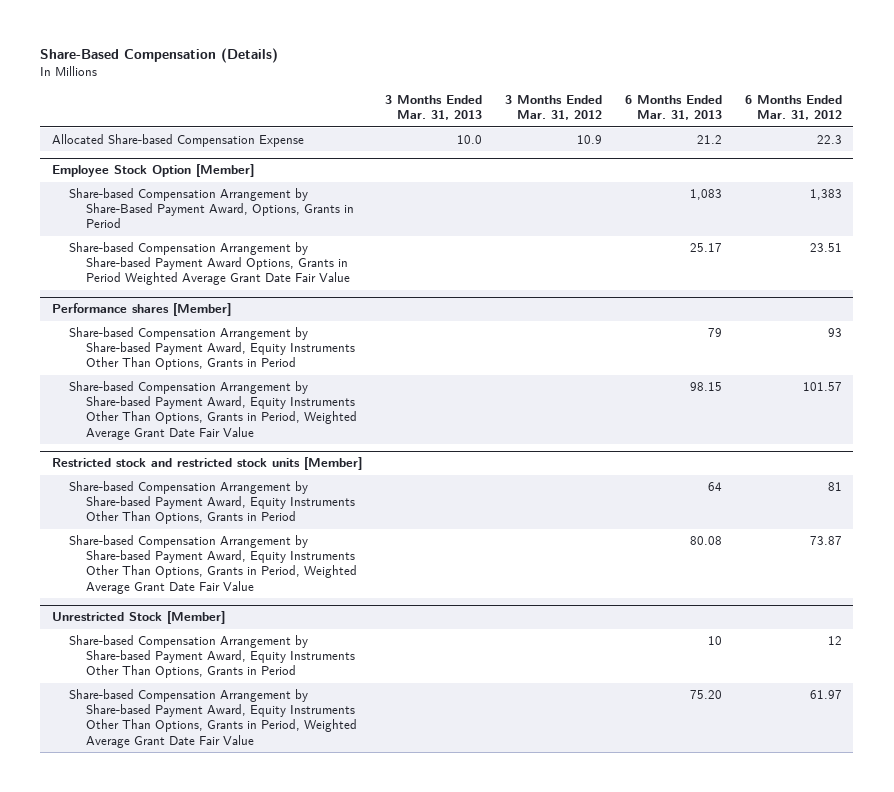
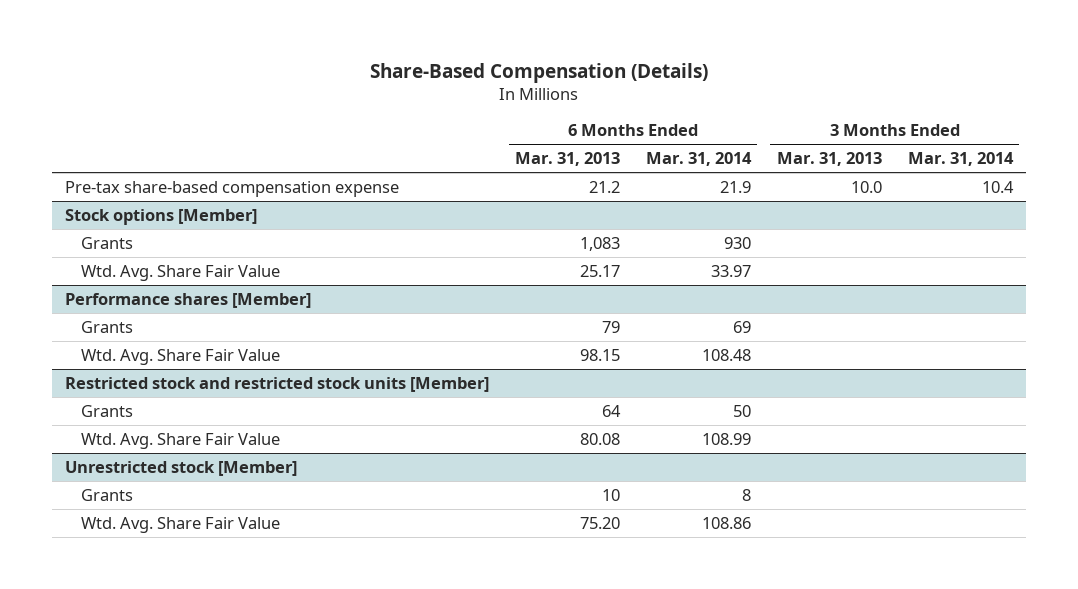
[504,95,602,121] 3 Months Ended Mar. 31, 2012 -> none
[744,95,842,121] 6 Months Ended Mar. 31, 2012 -> none
none -> [645,152,752,167] Mar. 31, 2014
none -> [907,152,1014,167] Mar. 31, 2014
[51,133,304,147] Allocated Share-based Compensation Expense -> [65,180,400,197] Pre-tax share-based compensation expense
[51,164,254,178] Employee Stock Option [Member] -> [65,208,258,225] Stock options [Member]
[68,187,354,229] Share-based Compensation Arrangement by Share-Based Payment Award, Options, Grants in Period -> [80,236,133,249] Grants
[68,241,350,286] Share-based Compensation Arrangement by Share-based Payment Award Options, Grants in Period Weighted Average Grant Date Fair Value -> [80,264,280,281] Wtd. Avg. Share Fair Value
[68,326,355,371] Share-based Compensation Arrangement by Share-based Payment Award, Equity Instruments Other Than Options, Grants in Period -> [80,320,133,333] Grants
[68,380,357,440] Share-based Compensation Arrangement by Share-based Payment Award, Equity Instruments Other Than Options, Grants in Period, Weighted Average Grant Date Fair Value -> [80,348,280,365] Wtd. Avg. Share Fair Value
[68,480,355,525] Share-based Compensation Arrangement by Share-based Payment Award, Equity Instruments Other Than Options, Grants in Period -> [80,404,133,417] Grants
[68,534,357,594] Share-based Compensation Arrangement by Share-based Payment Award, Equity Instruments Other Than Options, Grants in Period, Weighted Average Grant Date Fair Value -> [80,432,280,449] Wtd. Avg. Share Fair Value
[51,611,225,625] Unrestricted Stock [Member] -> [65,460,298,476] Unrestricted stock [Member]
[68,634,355,679] Share-based Compensation Arrangement by Share-based Payment Award, Equity Instruments Other Than Options, Grants in Period -> [80,488,133,501] Grants
[68,688,357,748] Share-based Compensation Arrangement by Share-based Payment Award, Equity Instruments Other Than Options, Grants in Period, Weighted Average Grant Date Fair Value -> [80,516,280,533] Wtd. Avg. Share Fair Value

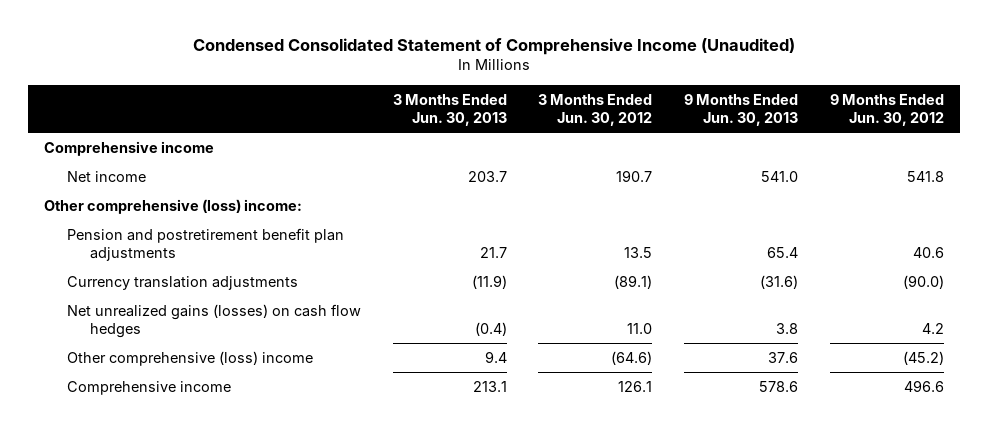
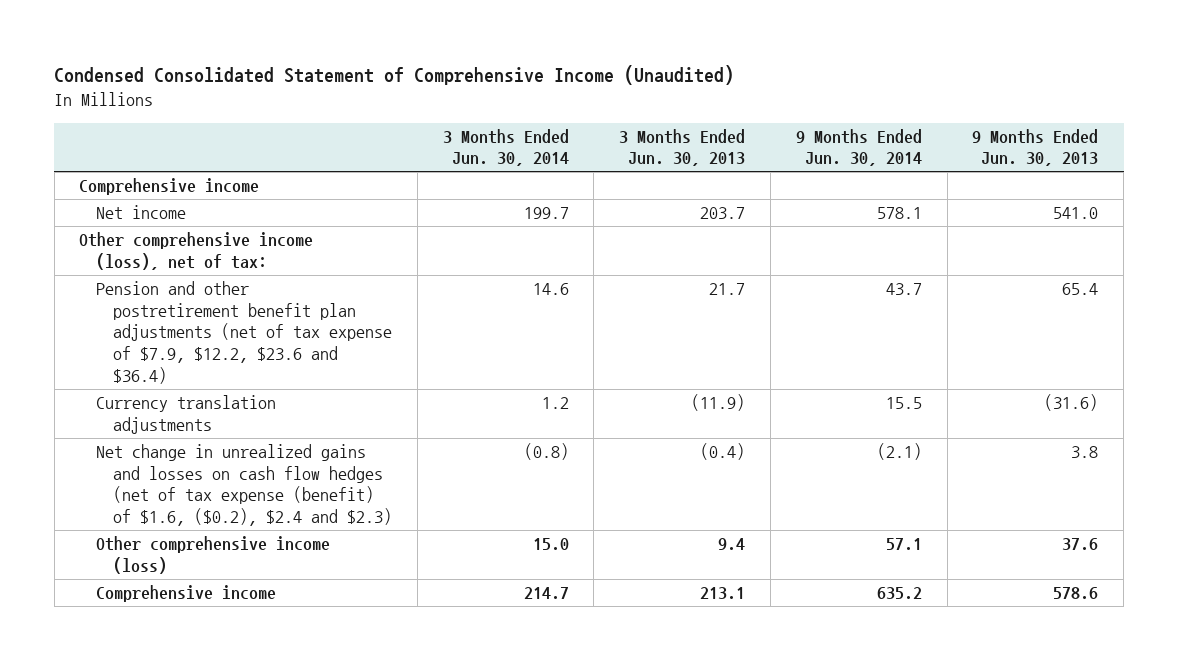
[538,93,653,127] 3 Months Ended Jun. 30, 2012 -> none
[829,93,944,127] 9 Months Ended Jun. 30, 2012 -> none
none -> [442,128,569,167] 3 Months Ended Jun. 30, 2014
none -> [795,128,922,167] 9 Months Ended Jun. 30, 2014
[44,198,303,214] Other comprehensive (loss) income: -> [79,231,314,270] Other comprehensive income (loss), net of tax:
[66,227,344,262] Pension and postretirement benefit plan adjustments -> [96,280,393,384] Pension and other postretirement benefit plan adjustments (net of tax expense of $7.9, $12.2, $23.6 and $36.4)
[66,303,361,339] Net unrealized gains (losses) on cash flow hedges -> [96,443,393,527] Net change in unrealized gains and losses on cash flow hedges (net of tax expense (benefit) of $1.6, ($0.2), $2.4 and $2.3)
[66,350,313,366] Other comprehensive (loss) income -> [96,535,331,574] Other comprehensive income (loss)

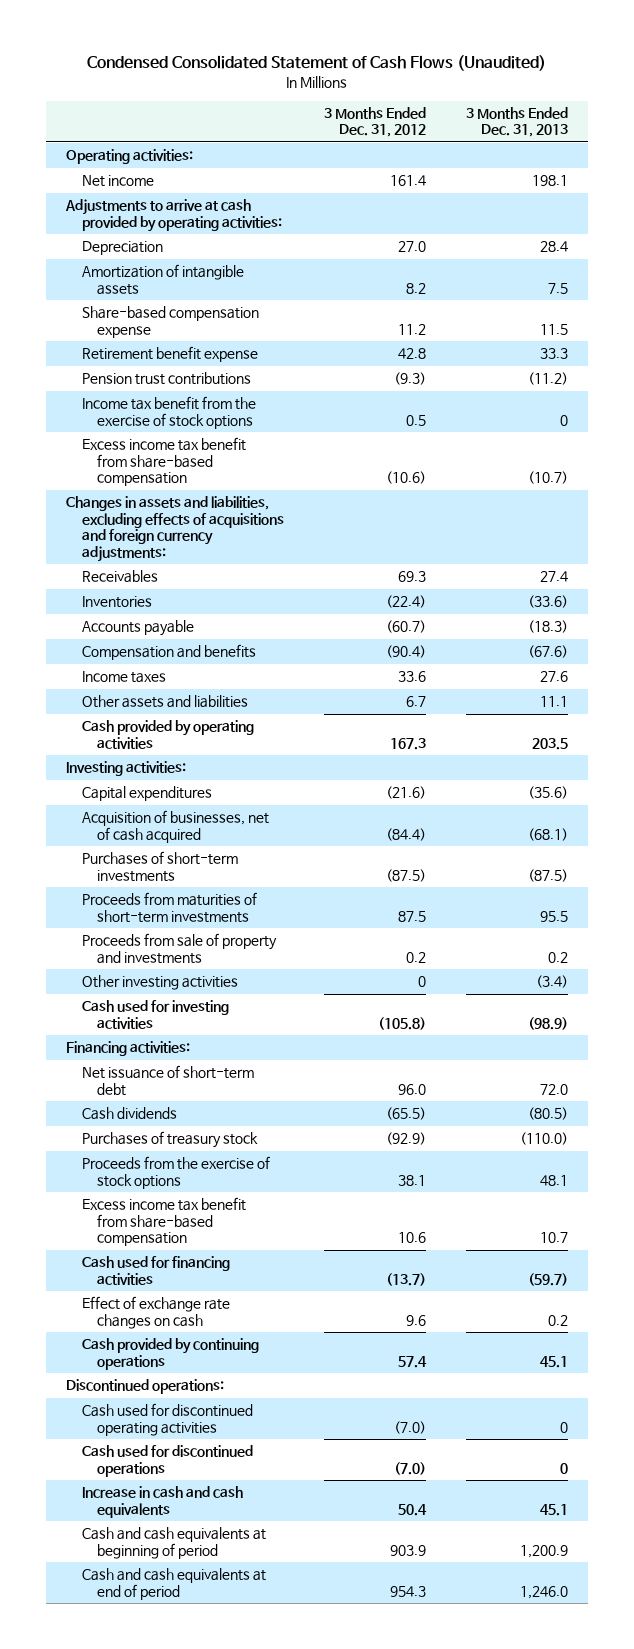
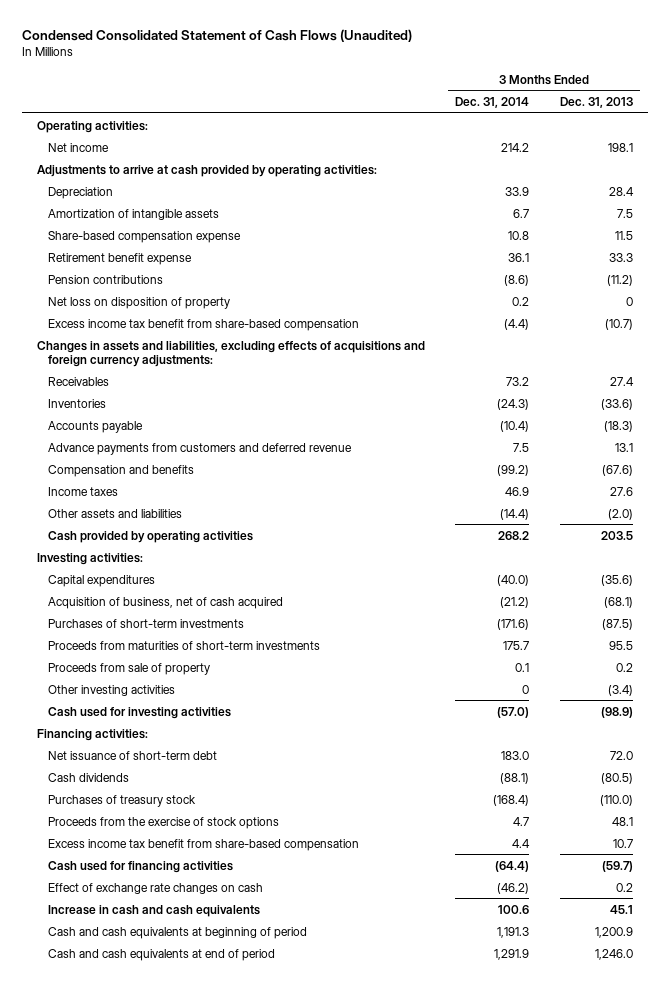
[324,106,427,138] 3 Months Ended Dec. 31, 2012 -> none
none -> [455,97,530,109] Dec. 31, 2014
[81,396,256,429] Income tax benefit from the exercise of stock options -> none
[81,372,251,386] Pension trust contributions -> [48,274,164,284] Pension contributions
none -> [48,296,231,309] Net loss on disposition of property
none -> [48,442,353,455] Advance payments from customers and deferred revenue
[540,696,569,708] 11.1 -> [607,508,633,520] (2.0)
[81,810,269,843] Acquisition of businesses, net of cash acquired -> [48,596,284,609] Acquisition of business, net of cash acquired
[81,933,277,964] Proceeds from sale of property and investments -> [48,662,211,675] Proceeds from sale of property
[81,1338,259,1370] Cash provided by continuing operations -> none
[66,1379,225,1395] Discontinued operations: -> none
[81,1403,253,1436] Cash used for discontinued operating activities -> none
[81,1445,253,1477] Cash used for discontinued operations -> none

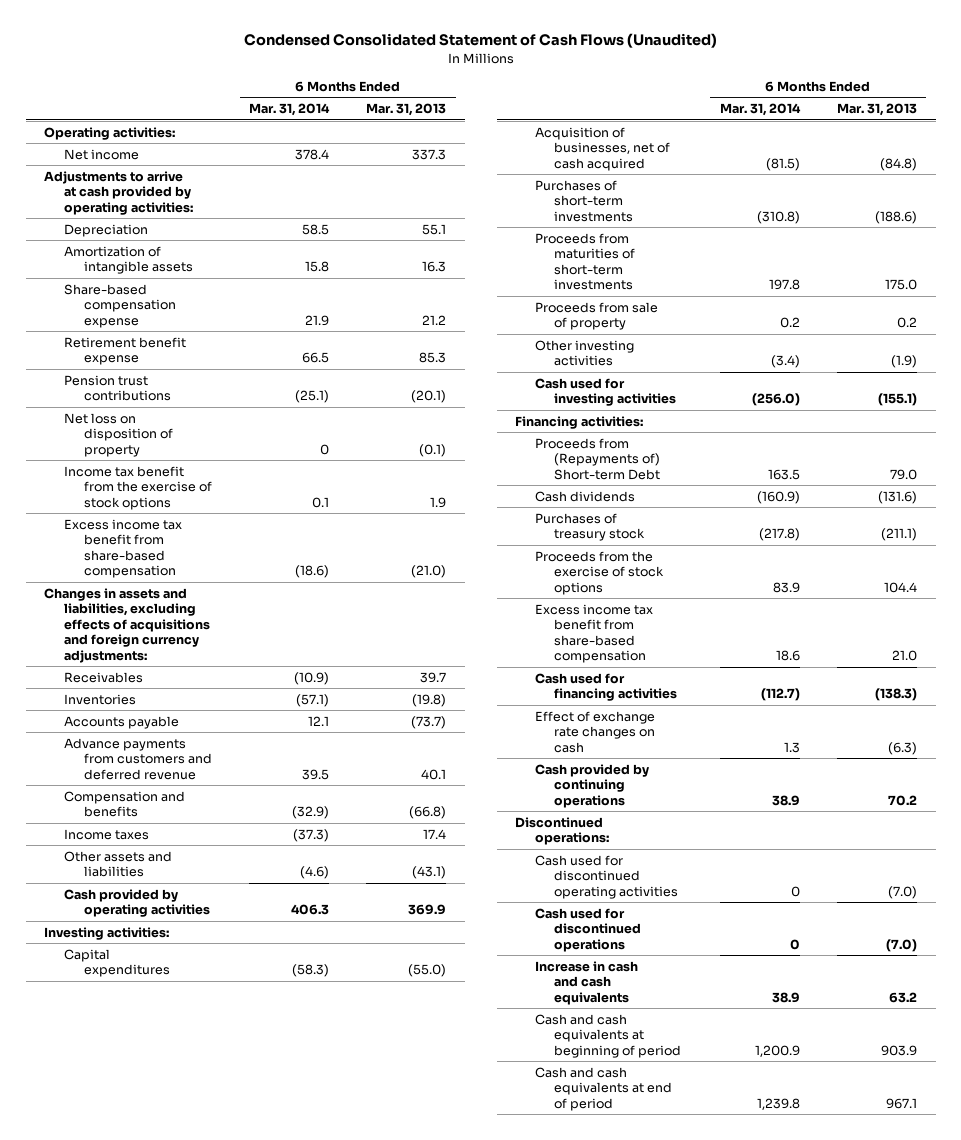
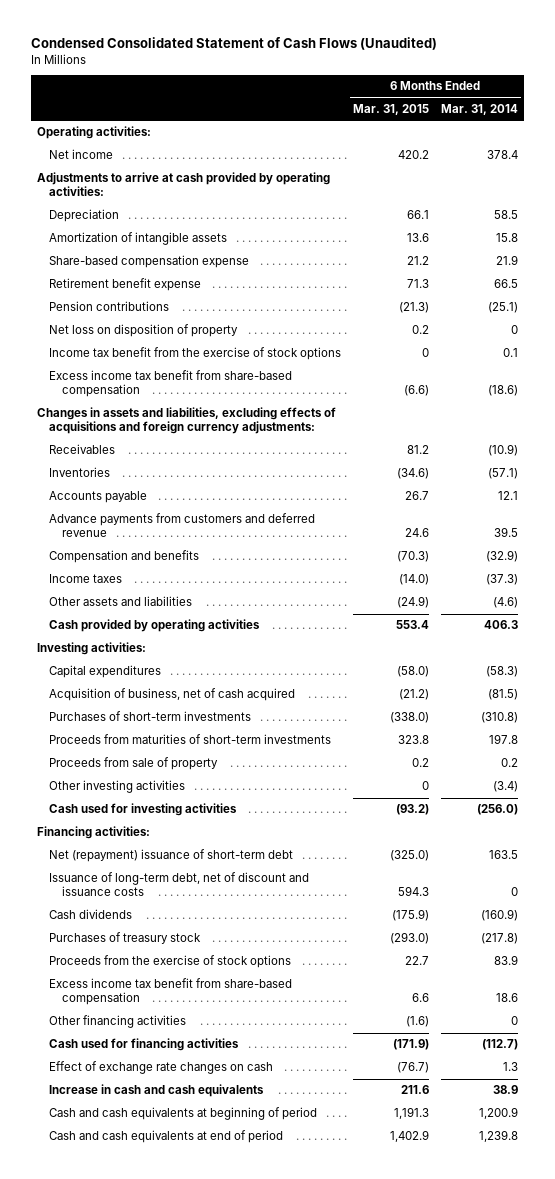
[366,103,447,117] Mar. 31, 2013 -> none
none -> [353,104,430,116] Mar. 31, 2015
[64,374,171,402] Pension trust contributions -> [49,301,170,312] Pension contributions
[534,126,671,171] Acquisition of businesses, net of cash acquired -> [49,688,296,702] Acquisition of business, net of cash acquired
[534,437,661,480] Proceeds from (Repayments of) Short-term Debt -> [49,849,294,863] Net (repayment) issuance of short-term debt
none -> [49,872,310,897] Issuance of long-term debt, net of discount and issuance costs
none -> [49,1015,187,1029] Other financing activities
[534,763,649,808] Cash provided by continuing operations -> none
[515,816,609,846] Discontinued operations: -> none
[534,854,679,899] Cash used for discontinued operating activities -> none
[534,907,642,952] Cash used for discontinued operations -> none

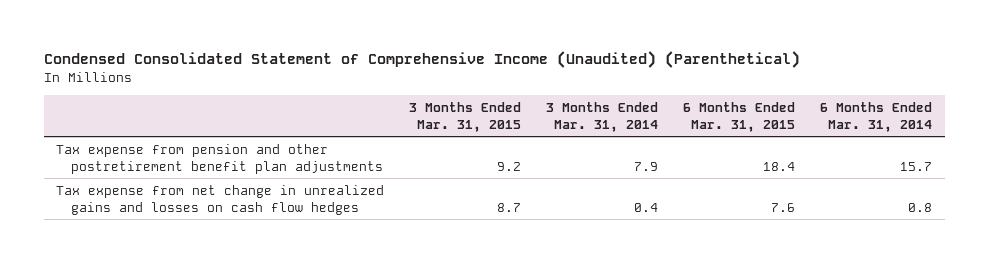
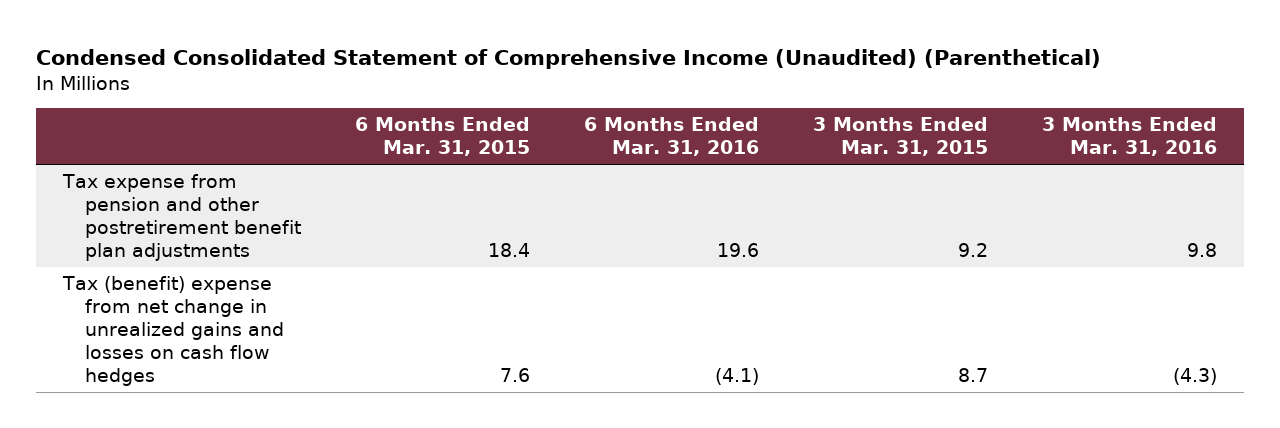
[546,102,659,132] 3 Months Ended Mar. 31, 2014 -> none
[820,102,933,132] 6 Months Ended Mar. 31, 2014 -> none
none -> [583,117,759,157] 6 Months Ended Mar. 31, 2016
none -> [1041,117,1217,157] 3 Months Ended Mar. 31, 2016
[56,184,385,215] Tax expense from net change in unrealized gains and losses on cash flow hedges -> [62,276,284,387] Tax (benefit) expense from net change in unrealized gains and losses on cash flow hedges

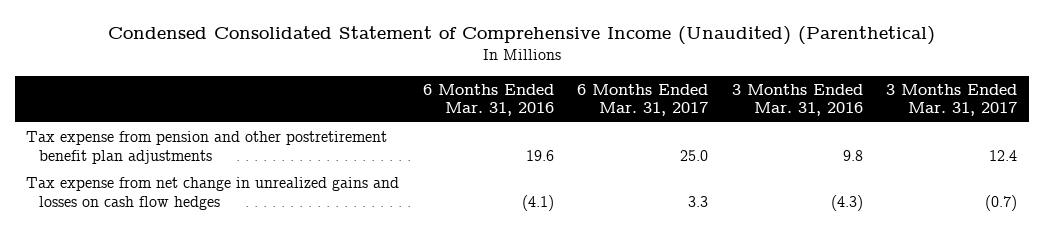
[354,117,530,157] 6 Months Ended Mar. 31, 2015 -> none
[812,117,988,157] 3 Months Ended Mar. 31, 2015 -> none
none -> [577,84,709,117] 6 Months Ended Mar. 31, 2017
none -> [886,84,1018,117] 3 Months Ended Mar. 31, 2017
[62,276,284,387] Tax (benefit) expense from net change in unrealized gains and losses on cash flow hedges -> [26,177,400,210] Tax expense from net change in unrealized gains and losses on cash flow hedges

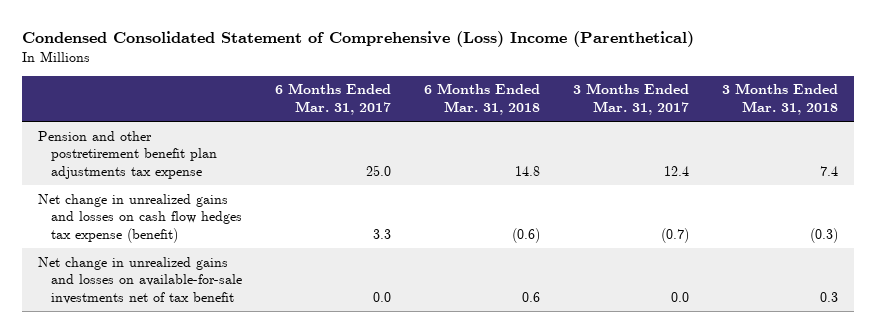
[107,25,935,45] Condensed Consolidated Statement of Comprehensive Income (Unaudited) (Parenthetical) -> [21,31,694,48] Condensed Consolidated Statement of Comprehensive (Loss) Income (Parenthetical)
[422,84,554,117] 6 Months Ended Mar. 31, 2016 -> none
[731,84,863,117] 3 Months Ended Mar. 31, 2016 -> none
none -> [423,83,540,116] 6 Months Ended Mar. 31, 2018
none -> [721,83,838,116] 3 Months Ended Mar. 31, 2018
[26,131,388,164] Tax expense from pension and other postretirement benefit plan adjustments -> [37,130,218,180] Pension and other postretirement benefit plan adjustments tax expense
[26,177,400,210] Tax expense from net change in unrealized gains and losses on cash flow hedges -> [37,193,243,244] Net change in unrealized gains and losses on cash flow hedges tax expense (benefit)
none -> [37,256,243,305] Net change in unrealized gains and losses on available-for-sale investments net of tax benefit

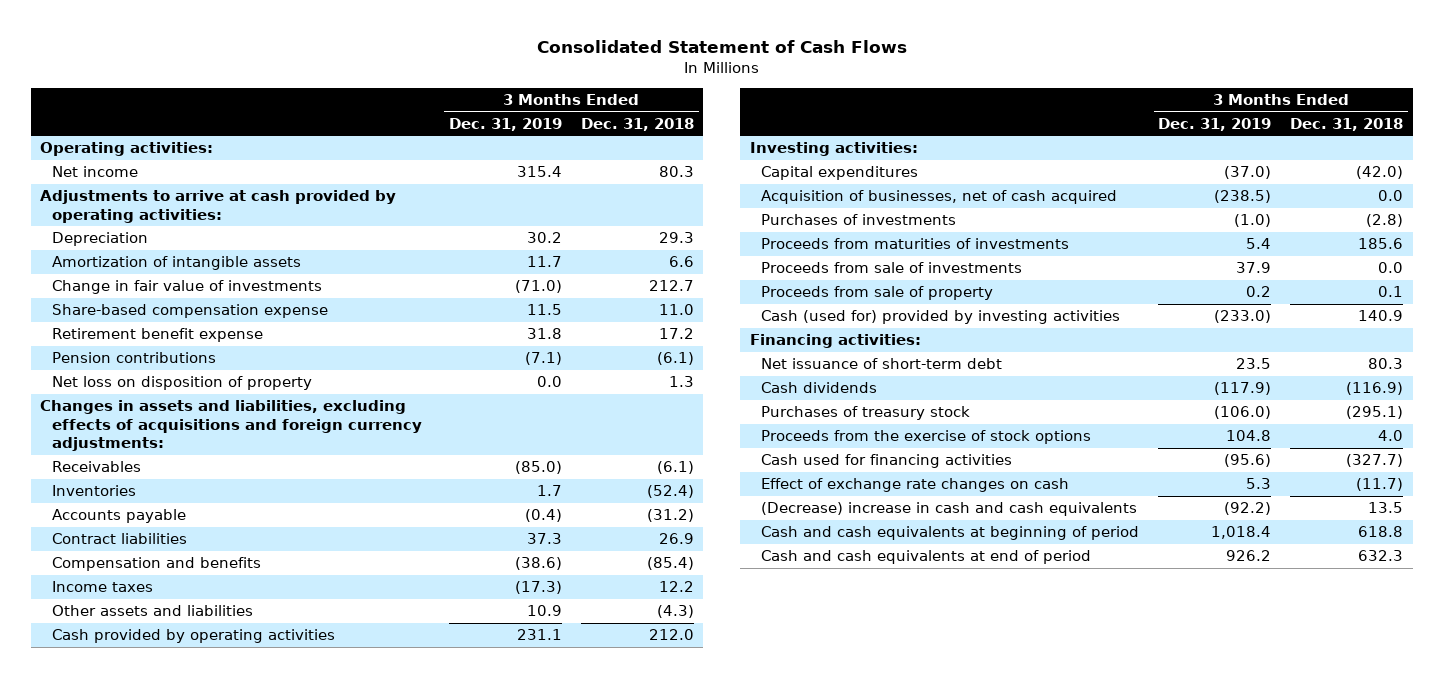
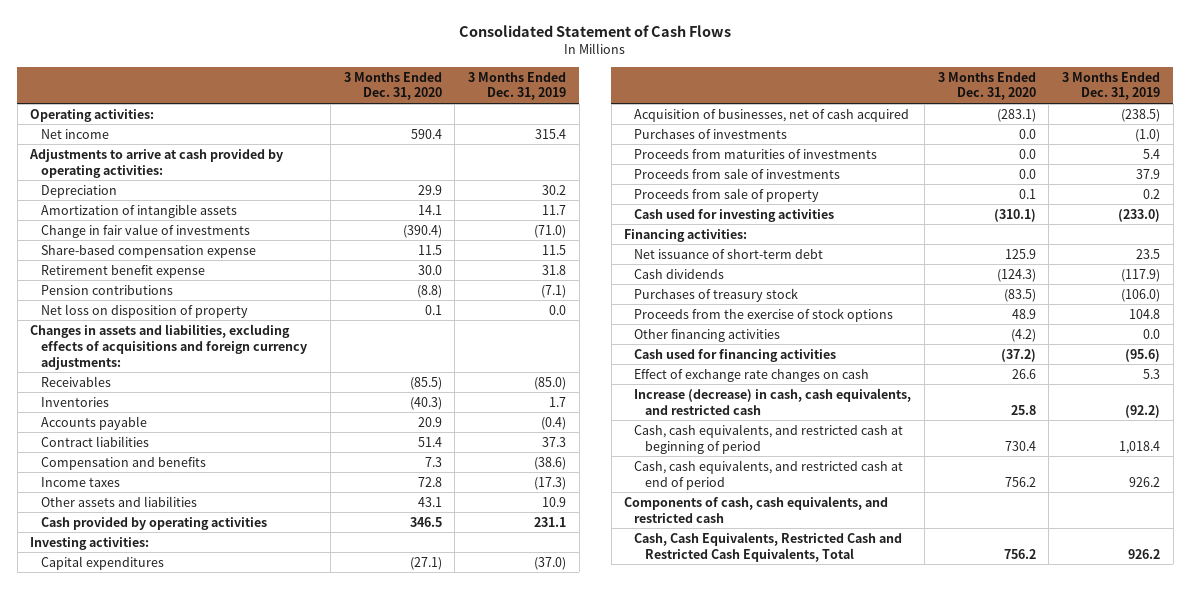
[580,117,694,131] Dec. 31, 2018 -> none
none -> [343,71,442,101] 3 Months Ended Dec. 31, 2020
[761,310,1121,325] Cash (used for) provided by investing activities -> [634,208,835,222] Cash used for investing activities
none -> [634,328,781,342] Other financing activities
[761,502,1138,517] (Decrease) increase in cash and cash equivalents -> [634,387,912,415] Increase (decrease) in cash, cash equivalents, and restricted cash
[761,526,1140,541] Cash and cash equivalents at beginning of period -> [634,423,904,454] Cash, cash equivalents, and restricted cash at beginning of period
[761,550,1092,565] Cash and cash equivalents at end of period -> [634,459,904,490] Cash, cash equivalents, and restricted cash at end of period
none -> [624,495,889,523] Components of cash, cash equivalents, and restricted cash
none -> [634,531,903,562] Cash, Cash Equivalents, Restricted Cash and Restricted Cash Equivalents, Total

